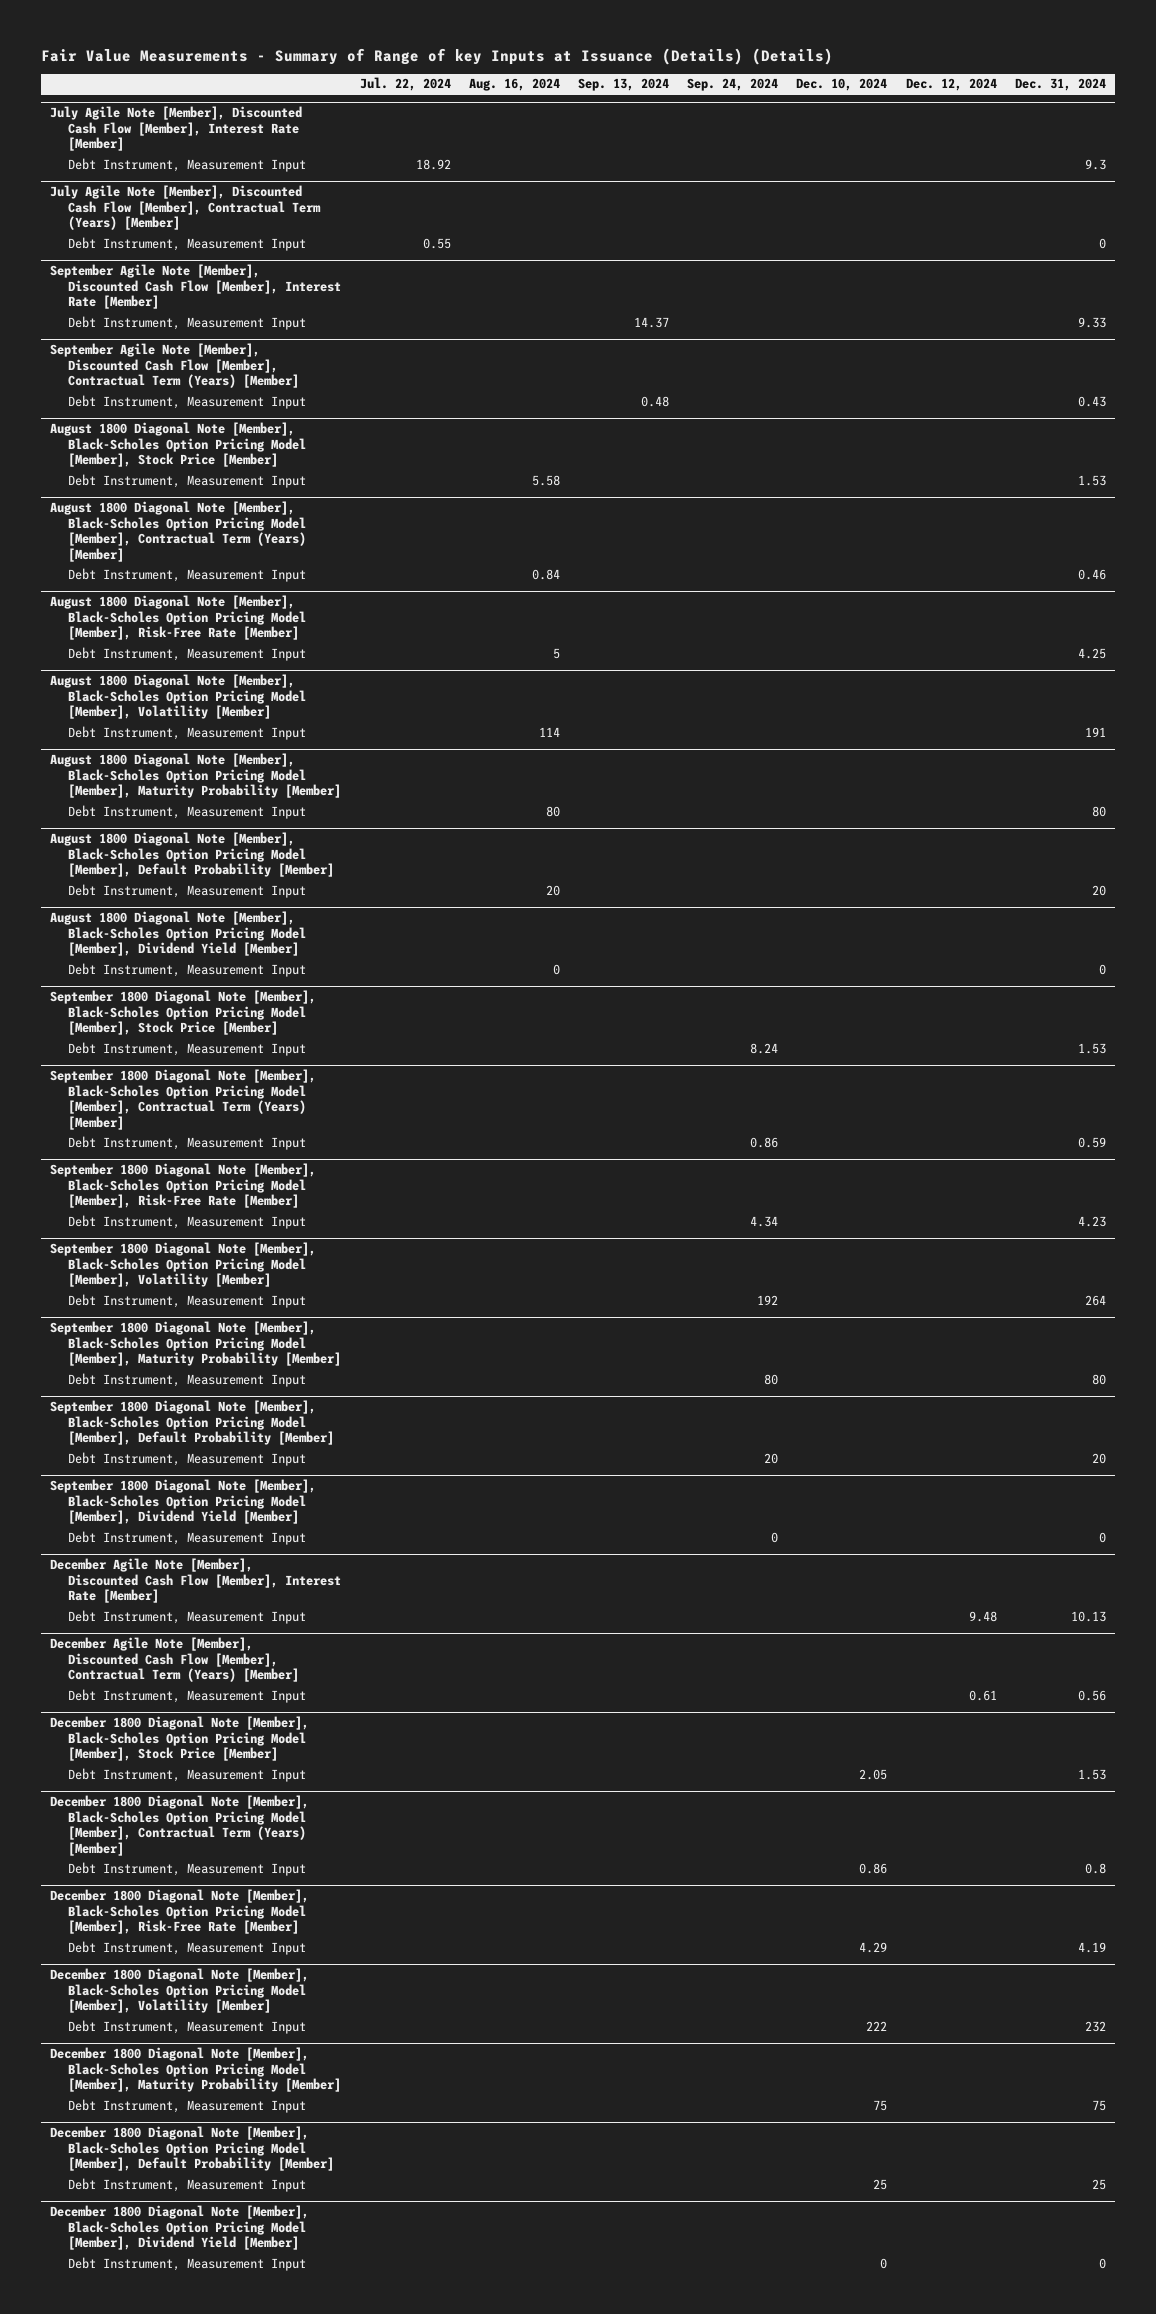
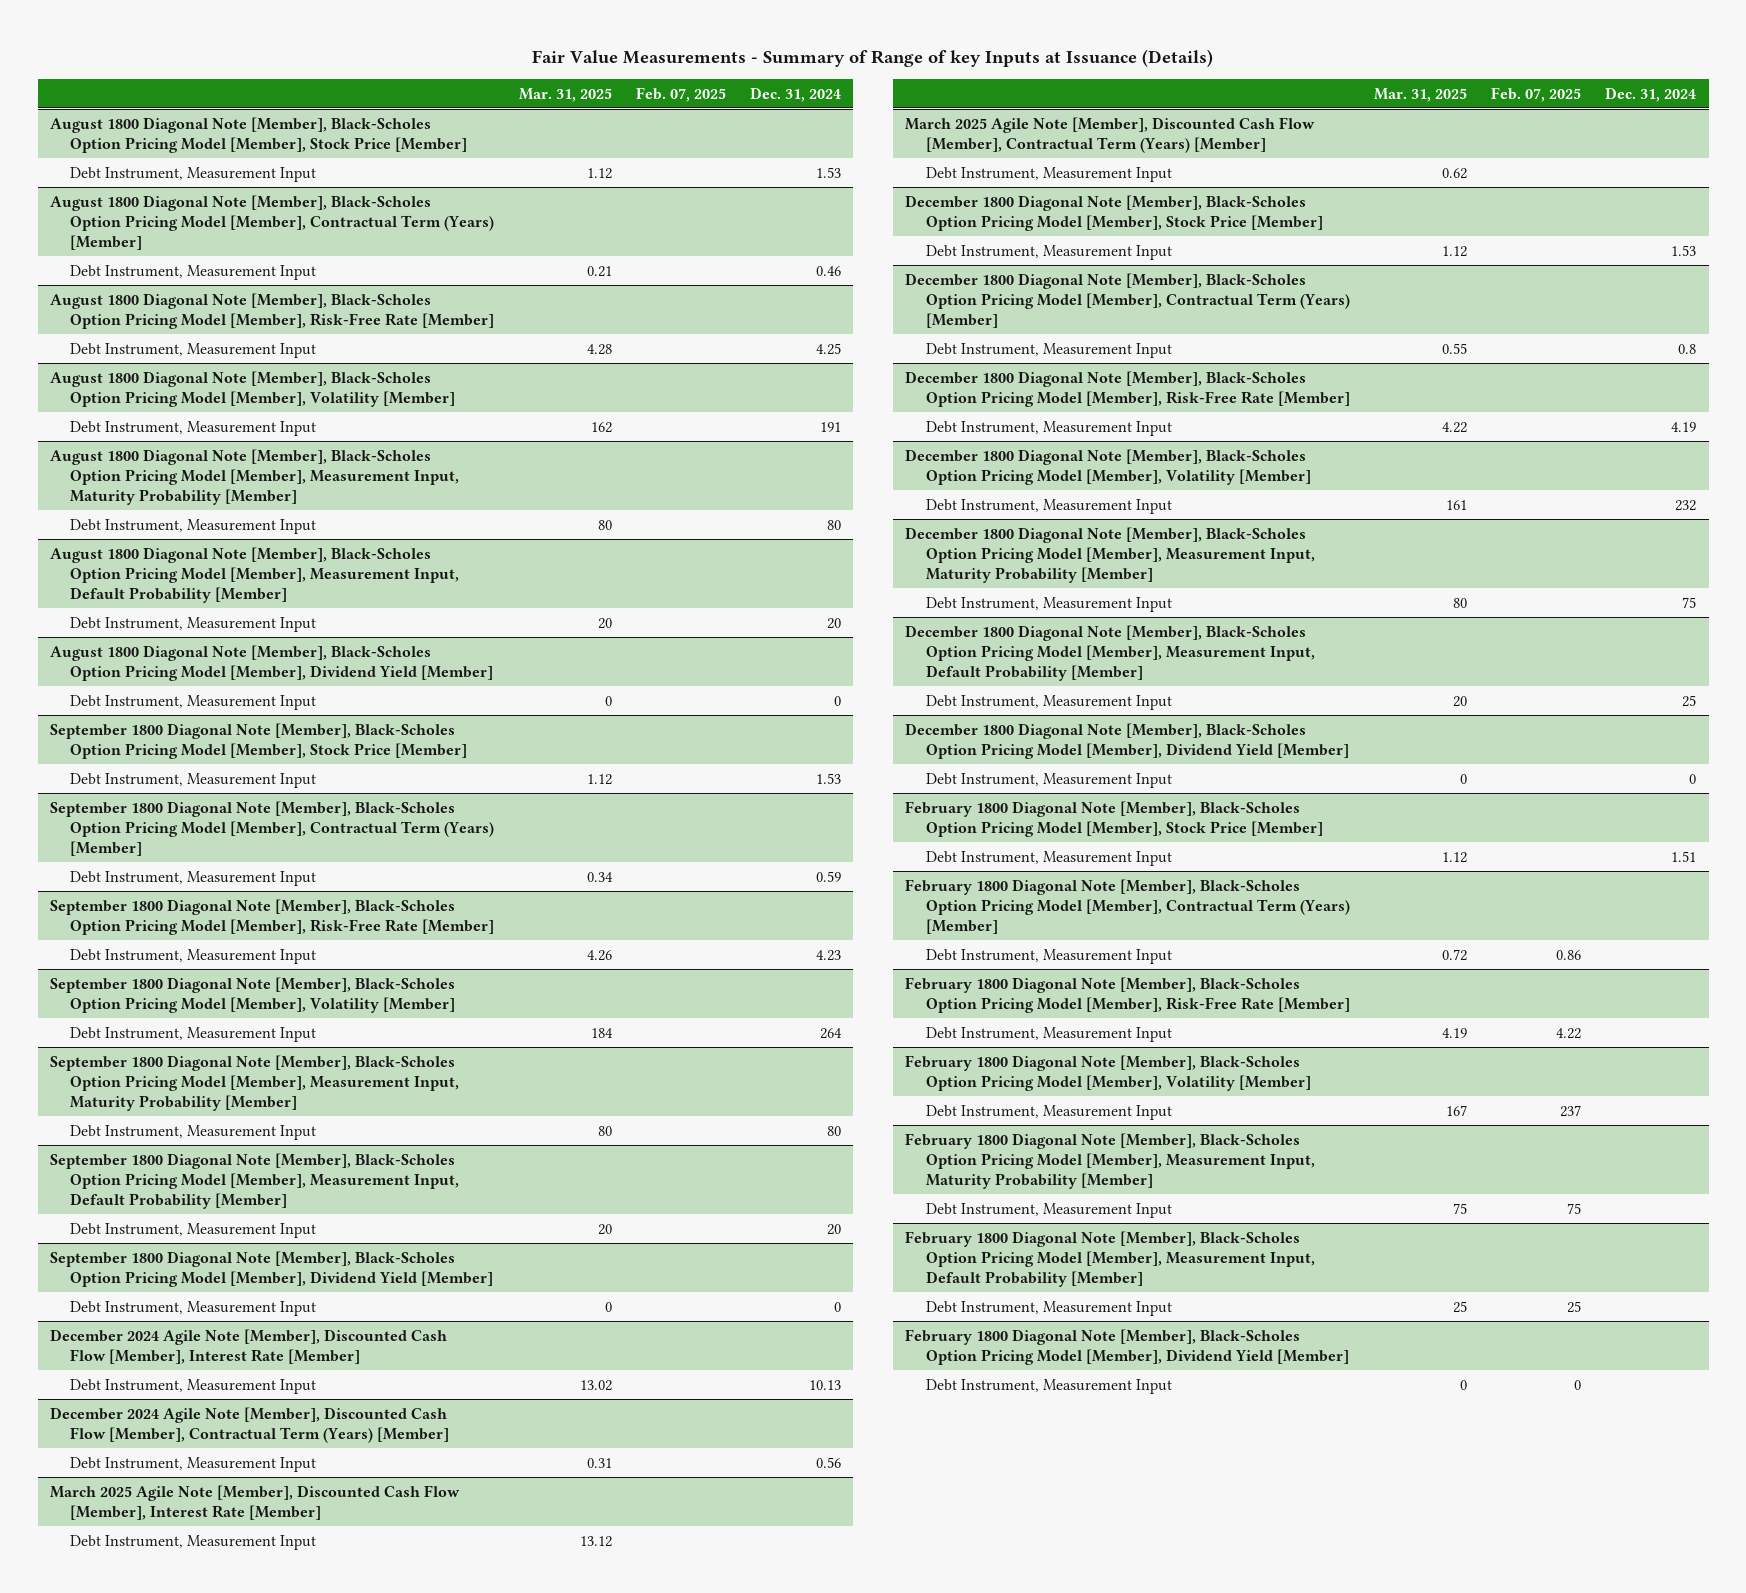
[40,47,833,65] Fair Value Measurements - Summary of Range of key Inputs at Issuance (Details) (Details) -> [532,48,1214,67] Fair Value Measurements - Summary of Range of key Inputs at Issuance (Details)
[359,77,451,92] Jul. 22, 2024 -> none
[468,78,560,92] Aug. 16, 2024 -> none
[578,78,670,92] Sep. 13, 2024 -> none
[687,78,779,92] Sep. 24, 2024 -> none
[796,78,888,92] Dec. 10, 2024 -> none
[905,78,997,92] Dec. 12, 2024 -> none
none -> [518,87,612,102] Mar. 31, 2025
none -> [635,86,726,102] Feb. 07, 2025
[49,106,302,152] July Agile Note [Member], Discounted Cash Flow [Member], Interest Rate [Member] -> none
[68,157,307,172] Debt Instrument, Measurement Input -> none
[49,185,322,231] July Agile Note [Member], Discounted Cash Flow [Member], Contractual Term (Years) [Member] -> none
[68,236,307,251] Debt Instrument, Measurement Input -> none
[49,264,342,310] September Agile Note [Member], Discounted Cash Flow [Member], Interest Rate [Member] -> none
[68,315,307,330] Debt Instrument, Measurement Input -> none
[49,343,300,389] September Agile Note [Member], Discounted Cash Flow [Member], Contractual Term (Years) [Member] -> none
[68,394,307,409] Debt Instrument, Measurement Input -> none
[49,753,342,799] August 1800 Diagonal Note [Member], Black-Scholes Option Pricing Model [Member], Maturity Probability [Member] -> [49,448,460,505] August 1800 Diagonal Note [Member], Black-Scholes Option Pricing Model [Member], Measurement Input, Maturity Probability [Member]
[49,832,335,878] August 1800 Diagonal Note [Member], Black-Scholes Option Pricing Model [Member], Default Probability [Member] -> [49,546,460,603] August 1800 Diagonal Note [Member], Black-Scholes Option Pricing Model [Member], Measurement Input, Default Probability [Member]
[49,1321,342,1367] September 1800 Diagonal Note [Member], Black-Scholes Option Pricing Model [Member], Maturity Probability [Member] -> [49,1054,460,1111] September 1800 Diagonal Note [Member], Black-Scholes Option Pricing Model [Member], Measurement Input, Maturity Probability [Member]
[49,1400,335,1446] September 1800 Diagonal Note [Member], Black-Scholes Option Pricing Model [Member], Default Probability [Member] -> [49,1152,460,1209] September 1800 Diagonal Note [Member], Black-Scholes Option Pricing Model [Member], Measurement Input, Default Probability [Member]
[49,1558,342,1604] December Agile Note [Member], Discounted Cash Flow [Member], Interest Rate [Member] -> [49,1328,447,1364] December 2024 Agile Note [Member], Discounted Cash Flow [Member], Interest Rate [Member]
[49,1637,300,1683] December Agile Note [Member], Discounted Cash Flow [Member], Contractual Term (Years) [Member] -> [49,1406,450,1443] December 2024 Agile Note [Member], Discounted Cash Flow [Member], Contractual Term (Years) [Member]
none -> [49,1484,460,1520] March 2025 Agile Note [Member], Discounted Cash Flow [Member], Interest Rate [Member]
none -> [70,1534,317,1550] Debt Instrument, Measurement Input
none -> [905,116,1316,153] March 2025 Agile Note [Member], Discounted Cash Flow [Member], Contractual Term (Years) [Member]
none -> [926,166,1173,182] Debt Instrument, Measurement Input
[49,2047,342,2093] December 1800 Diagonal Note [Member], Black-Scholes Option Pricing Model [Member], Maturity Probability [Member] -> [905,526,1316,583] December 1800 Diagonal Note [Member], Black-Scholes Option Pricing Model [Member], Measurement Input, Maturity Probability [Member]
[49,2126,335,2172] December 1800 Diagonal Note [Member], Black-Scholes Option Pricing Model [Member], Default Probability [Member] -> [905,624,1316,681] December 1800 Diagonal Note [Member], Black-Scholes Option Pricing Model [Member], Measurement Input, Default Probability [Member]
none -> [905,800,1324,837] February 1800 Diagonal Note [Member], Black-Scholes Option Pricing Model [Member], Stock Price [Member]
none -> [926,850,1173,866] Debt Instrument, Measurement Input
none -> [905,878,1351,934] February 1800 Diagonal Note [Member], Black-Scholes Option Pricing Model [Member], Contractual Term (Years) [Member]
none -> [926,948,1173,964] Debt Instrument, Measurement Input
none -> [905,976,1351,1013] February 1800 Diagonal Note [Member], Black-Scholes Option Pricing Model [Member], Risk-Free Rate [Member]
none -> [926,1026,1173,1042] Debt Instrument, Measurement Input
none -> [905,1054,1312,1091] February 1800 Diagonal Note [Member], Black-Scholes Option Pricing Model [Member], Volatility [Member]
none -> [926,1104,1173,1120] Debt Instrument, Measurement Input
none -> [905,1132,1316,1189] February 1800 Diagonal Note [Member], Black-Scholes Option Pricing Model [Member], Measurement Input, Maturity Probability [Member]
none -> [926,1202,1173,1218] Debt Instrument, Measurement Input
none -> [905,1230,1316,1287] February 1800 Diagonal Note [Member], Black-Scholes Option Pricing Model [Member], Measurement Input, Default Probability [Member]
none -> [926,1300,1173,1316] Debt Instrument, Measurement Input
none -> [905,1328,1350,1365] February 1800 Diagonal Note [Member], Black-Scholes Option Pricing Model [Member], Dividend Yield [Member]
none -> [926,1378,1173,1394] Debt Instrument, Measurement Input

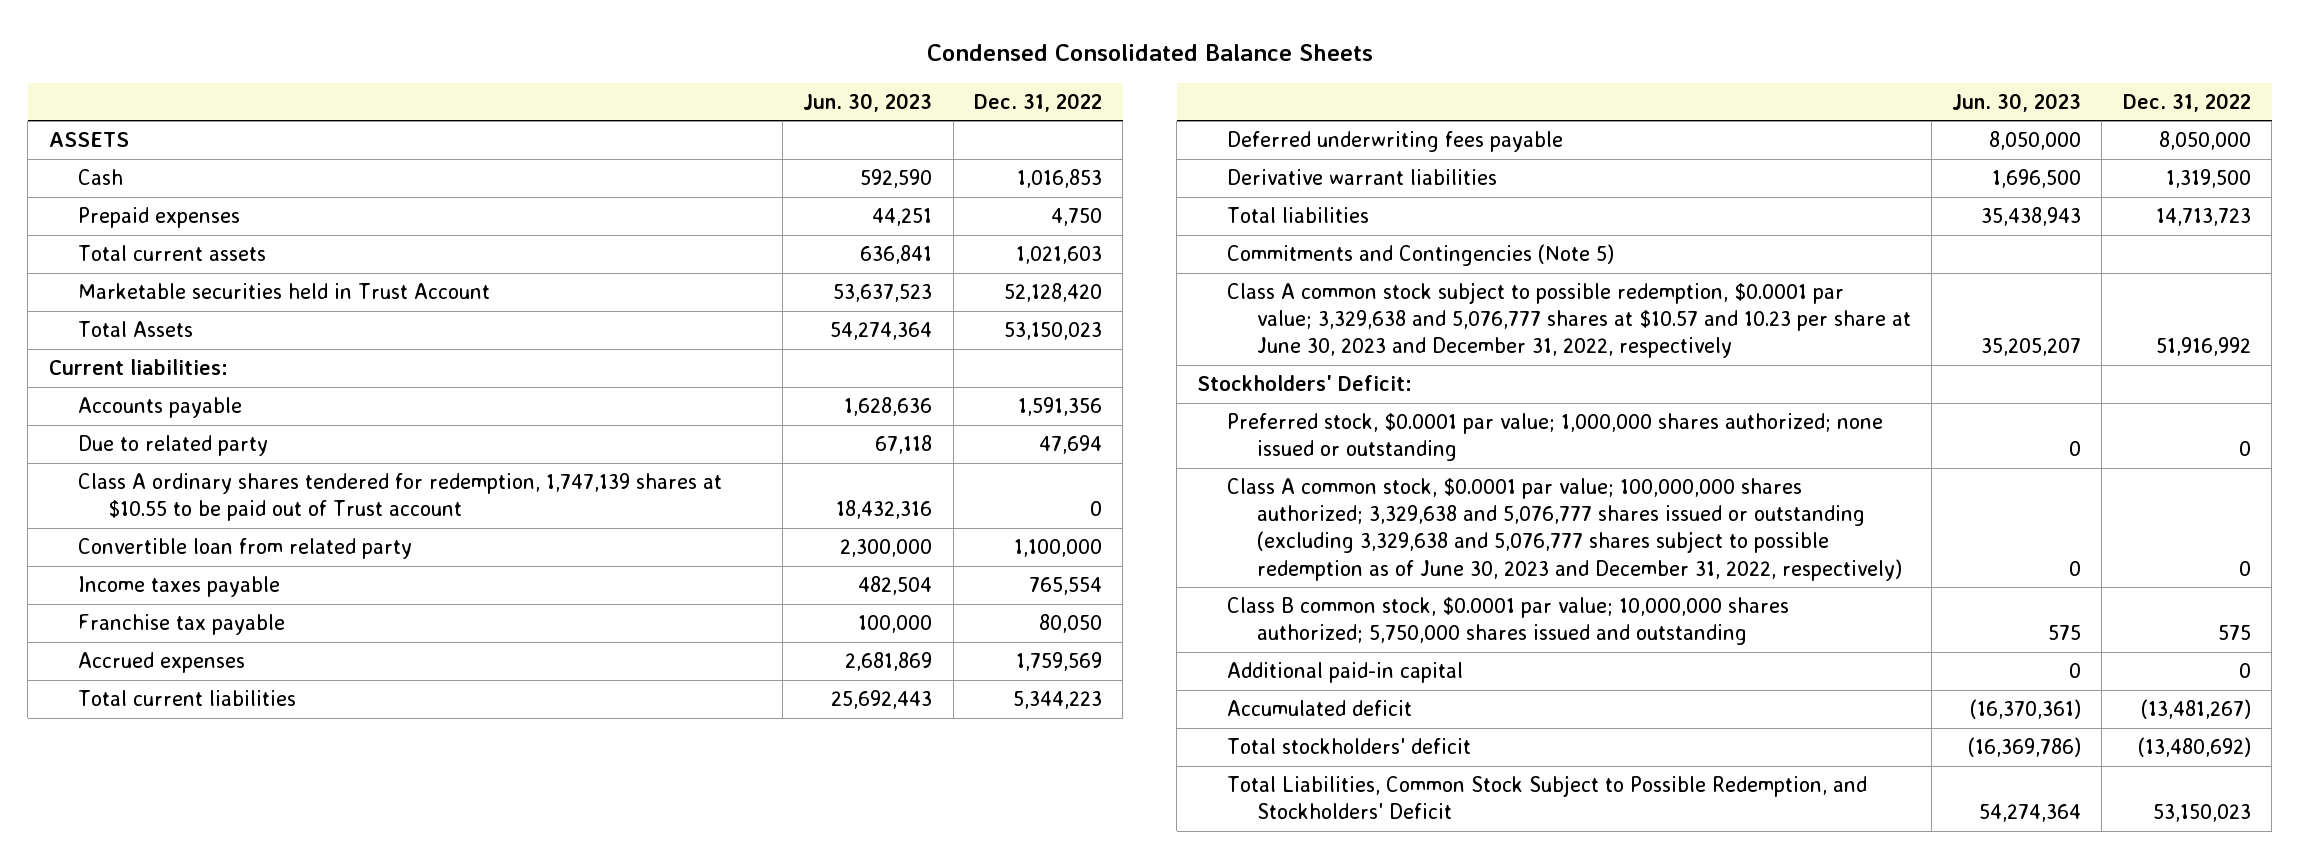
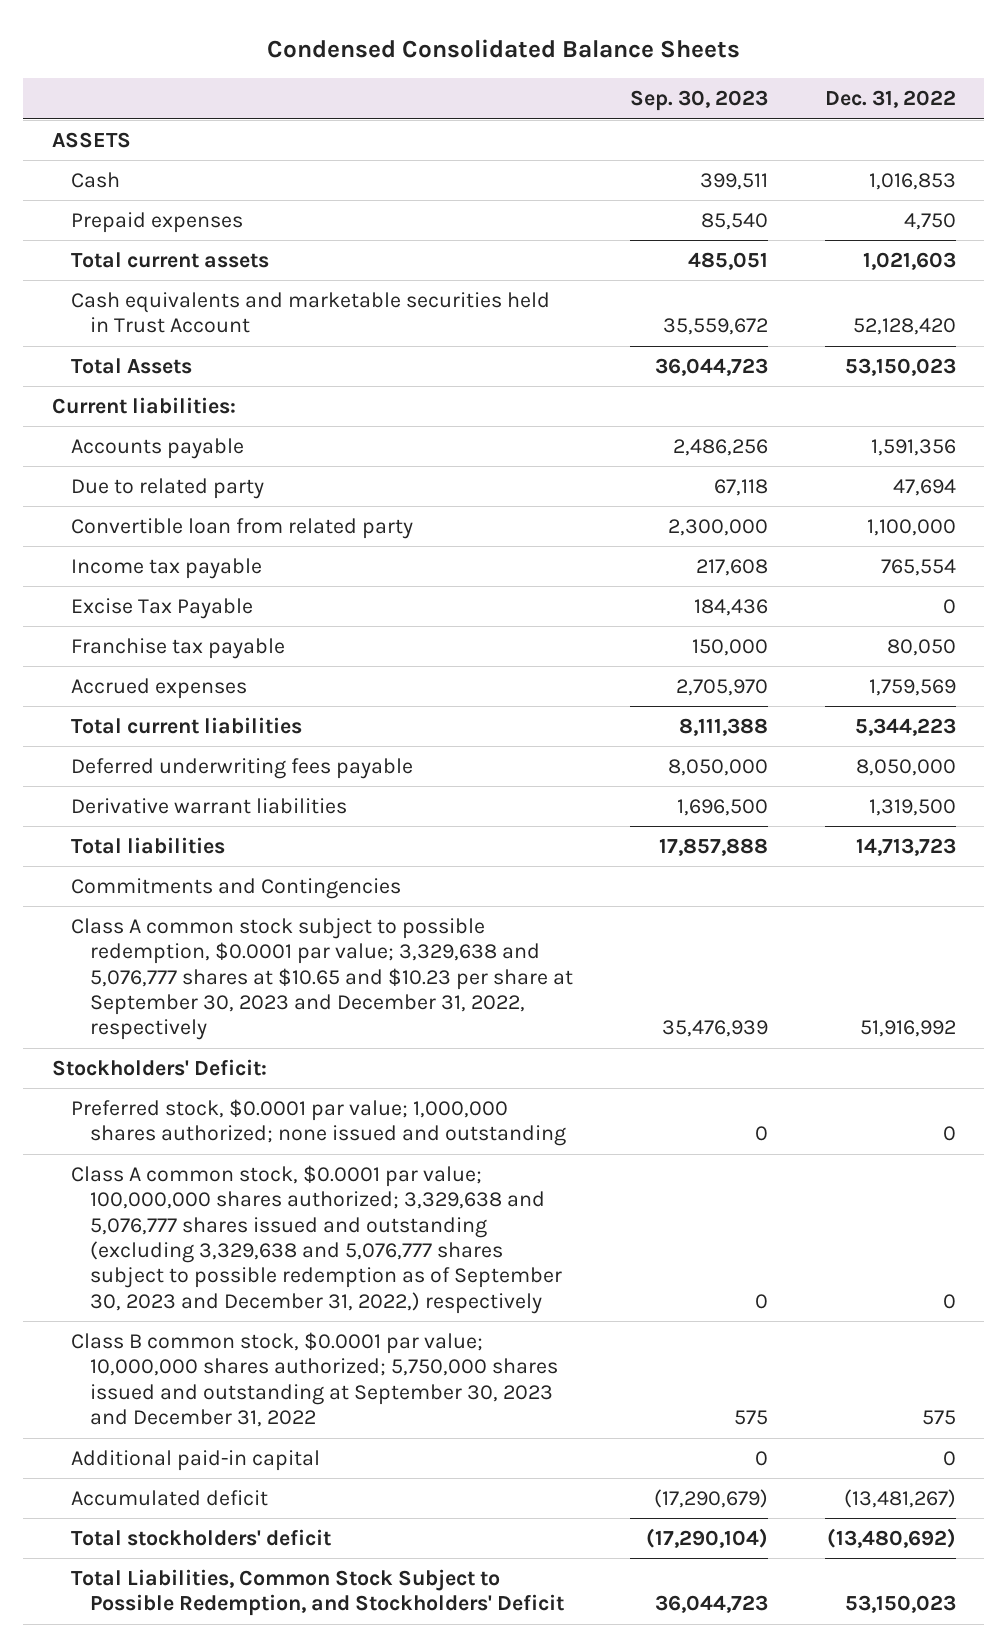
[803,92,933,112] Jun. 30, 2023 -> none
none -> [629,90,768,112] Sep. 30, 2023
[78,283,491,300] Marketable securities held in Trust Account -> [70,291,550,334] Cash equivalents and marketable securities held in Trust Account
[78,473,723,522] Class A ordinary shares tendered for redemption, 1,747,139 shares at $10.55 to be paid out of Trust account -> none
[78,576,281,598] Income taxes payable -> [70,557,262,579] Income tax payable
none -> [70,597,253,619] Excise Tax Payable
[1226,244,1614,267] Commitments and Contingencies (Note 5) -> [70,877,401,899] Commitments and Contingencies
[1226,282,1911,359] Class A common stock subject to possible redemption, $0.0001 par value; 3,329,638 and 5,076,777 shares at $10.57 and 10.23 per share at June 30, 2023 and December 31, 2022, respectively -> [70,917,573,1041] Class A common stock subject to possible redemption, $0.0001 par value; 3,329,638 and 5,076,777 shares at $10.65 and $10.23 per share at September 30, 2023 and December 31, 2022, respectively
[1226,413,1883,462] Preferred stock, $0.0001 par value; 1,000,000 shares authorized; none issued or outstanding -> [70,1098,566,1147] Preferred stock, $0.0001 par value; 1,000,000 shares authorized; none issued and outstanding
[1226,478,1902,581] Class A common stock, $0.0001 par value; 100,000,000 shares authorized; 3,329,638 and 5,076,777 shares issued or outstanding (excluding 3,329,638 and 5,076,777 shares subject to possible redemption as of June 30, 2023 and December 31, 2022, respectively) -> [70,1164,562,1314] Class A common stock, $0.0001 par value; 100,000,000 shares authorized; 3,329,638 and 5,076,777 shares issued and outstanding (excluding 3,329,638 and 5,076,777 shares subject to possible redemption as of September 30, 2023 and December 31, 2022,) respectively
[1226,597,1789,646] Class B common stock, $0.0001 par value; 10,000,000 shares authorized; 5,750,000 shares issued and outstanding -> [70,1331,558,1428] Class B common stock, $0.0001 par value; 10,000,000 shares authorized; 5,750,000 shares issued and outstanding at September 30, 2023 and December 31, 2022

